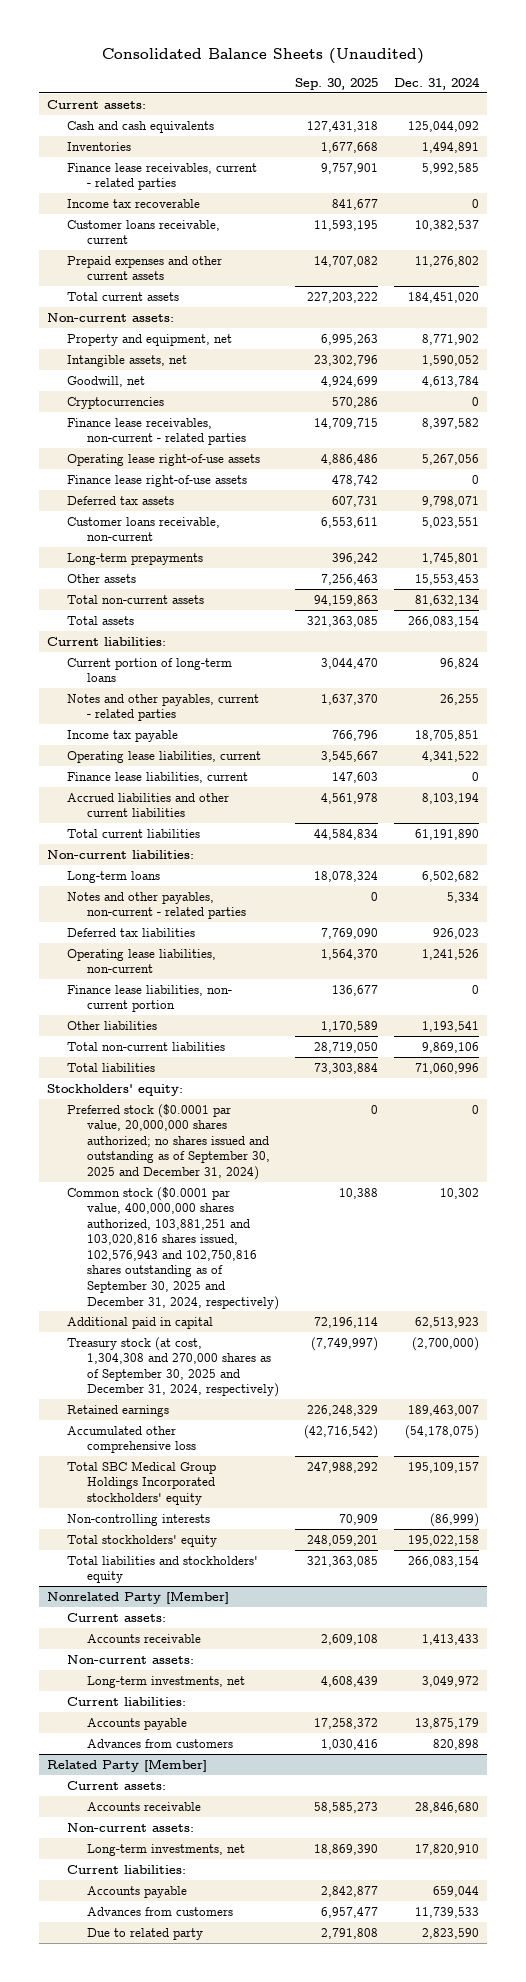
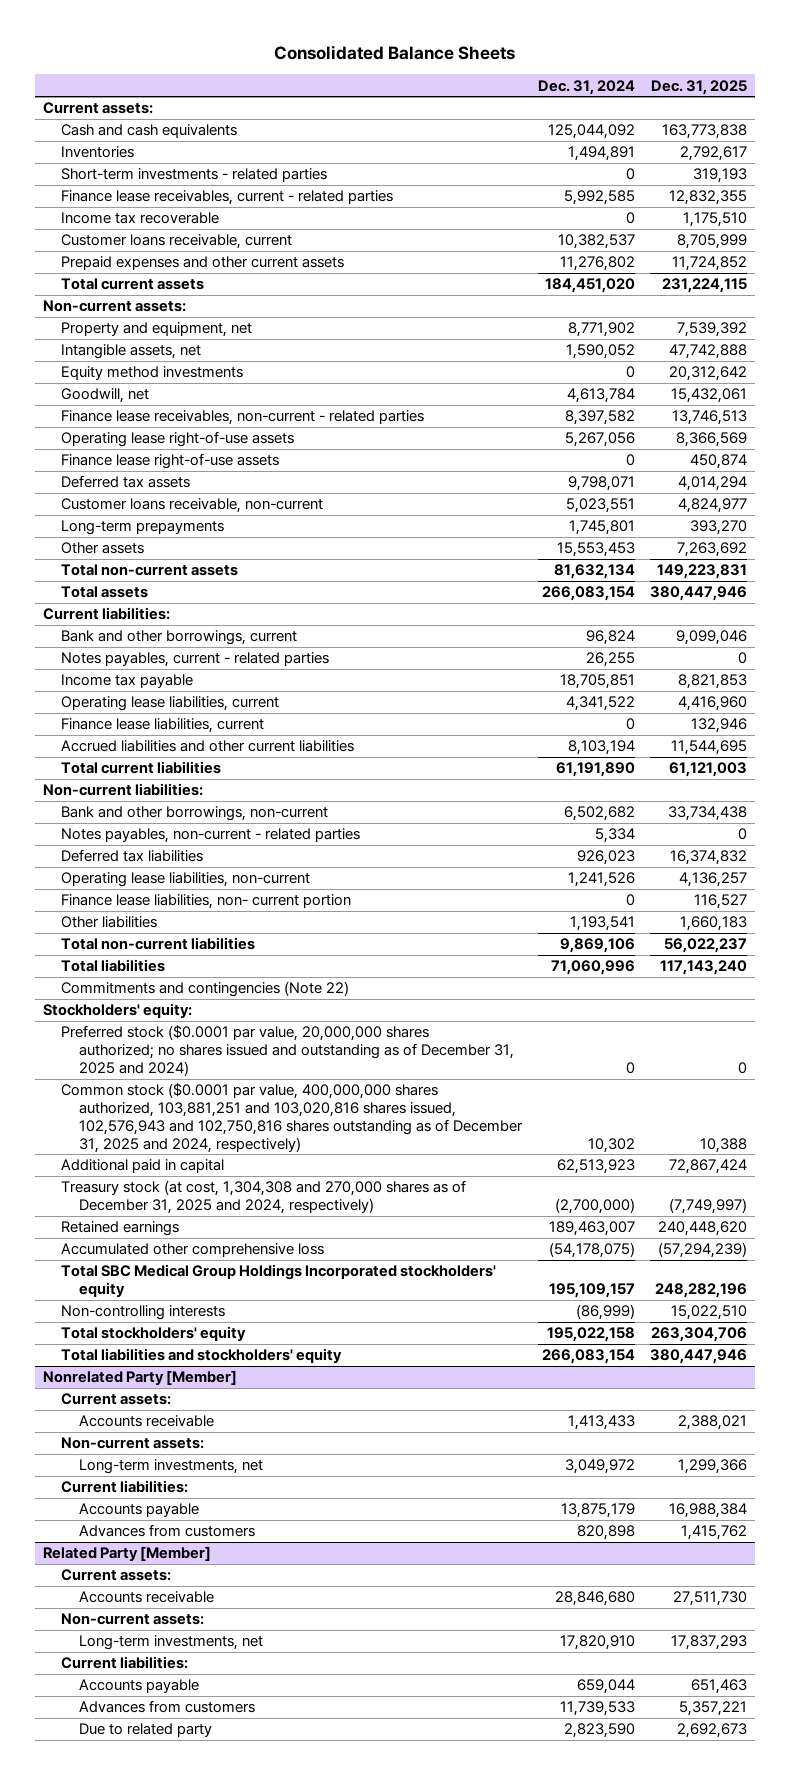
[102,48,425,65] Consolidated Balance Sheets (Unaudited) -> [274,45,516,61] Consolidated Balance Sheets
[294,77,378,90] Sep. 30, 2025 -> none
none -> [651,79,748,95] Dec. 31, 2025
none -> [61,168,328,183] Short-term investments - related parties
none -> [61,366,244,381] Equity method investments
[66,396,164,409] Cryptocurrencies -> none
[66,657,232,683] Current portion of long-term loans -> [61,630,298,646] Bank and other borrowings, current
[66,693,259,722] Notes and other payables, current - related parties -> [61,652,330,668] Notes payables, current - related parties
[66,870,160,883] Long-term loans -> [61,806,329,822] Bank and other borrowings, non-current
[66,891,246,920] Notes and other payables, non-current - related parties -> [61,828,361,844] Notes payables, non-current - related parties
none -> [61,981,350,998] Commitments and contingencies (Note 22)
[66,1103,270,1180] Preferred stock ($0.0001 par value, 20,000,000 shares authorized; no shares issued and outstanding as of September 30, 2025 and December 31, 2024) -> [61,1025,515,1076] Preferred stock ($0.0001 par value, 20,000,000 shares authorized; no shares issued and outstanding as of December 31, 2025 and 2024)
[66,1186,279,1310] Common stock ($0.0001 par value, 400,000,000 shares authorized, 103,881,251 and 103,020,816 shares issued, 102,576,943 and 102,750,816 shares outstanding as of September 30, 2025 and December 31, 2024, respectively) -> [61,1083,524,1153] Common stock ($0.0001 par value, 400,000,000 shares authorized, 103,881,251 and 103,020,816 shares issued, 102,576,943 and 102,750,816 shares outstanding as of December 31, 2025 and 2024, respectively)
[66,1336,279,1398] Treasury stock (at cost, 1,304,308 and 270,000 shares as of September 30, 2025 and December 31, 2024, respectively) -> [61,1180,467,1215] Treasury stock (at cost, 1,304,308 and 270,000 shares as of December 31, 2025 and 2024, respectively)

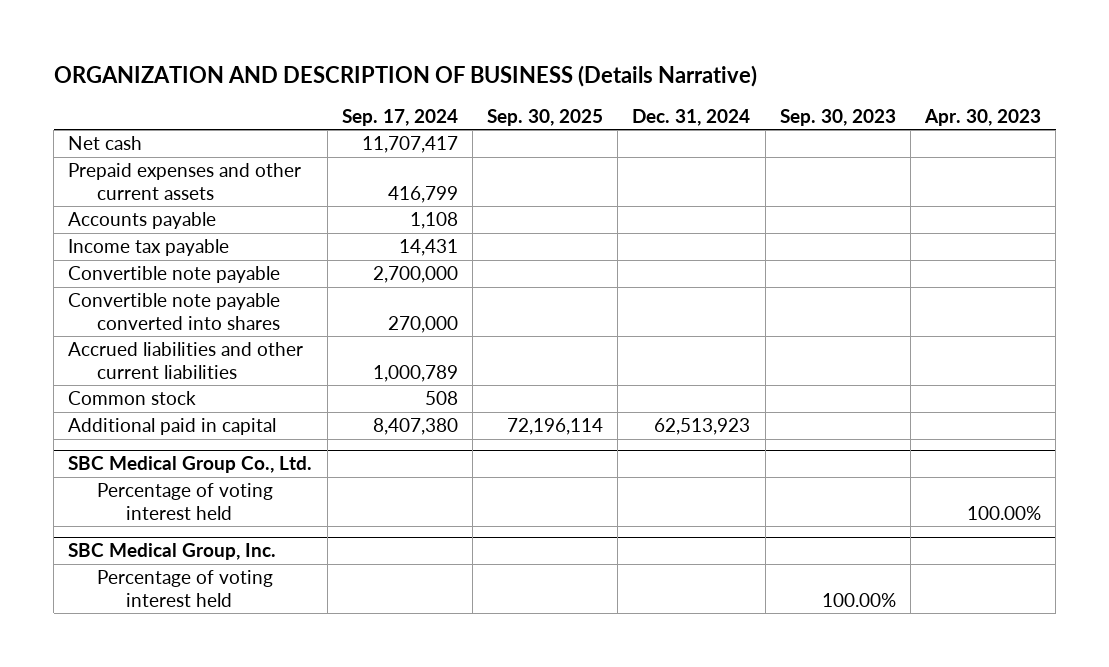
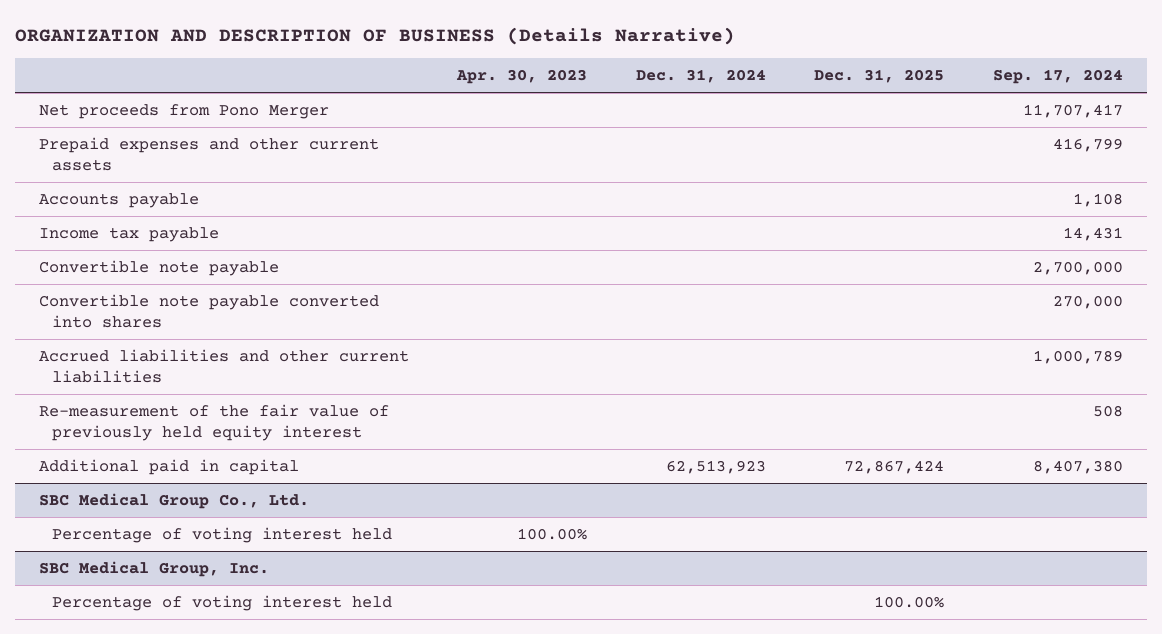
[487,108,604,126] Sep. 30, 2025 -> none
[779,108,896,126] Sep. 30, 2023 -> none
none -> [814,69,945,84] Dec. 31, 2025
[68,136,143,151] Net cash -> [39,103,330,119] Net proceeds from Pono Merger
[68,391,197,406] Common stock -> [39,403,390,442] Re-measurement of the fair value of previously held equity interest

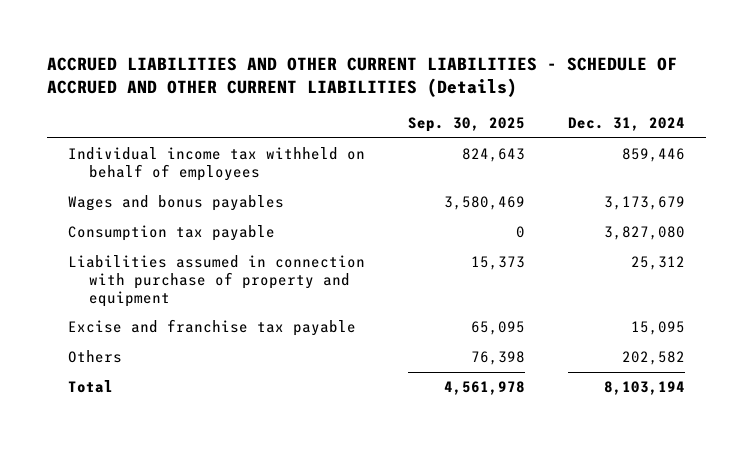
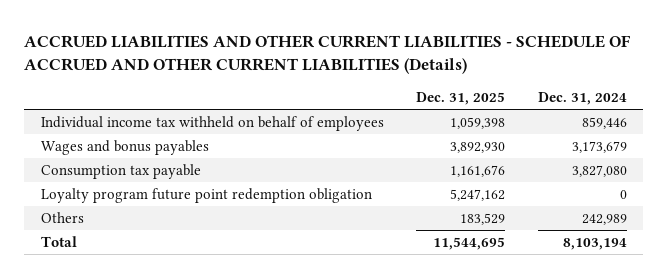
[407,117,525,133] Sep. 30, 2025 -> none
none -> [416,91,506,105] Dec. 31, 2025
[68,255,366,307] Liabilities assumed in connection with purchase of property and equipment -> none
[68,319,357,337] Excise and franchise tax payable -> none
none -> [40,187,372,203] Loyalty program future point redemption obligation
[621,351,685,366] 202,582 -> [581,213,627,225] 242,989

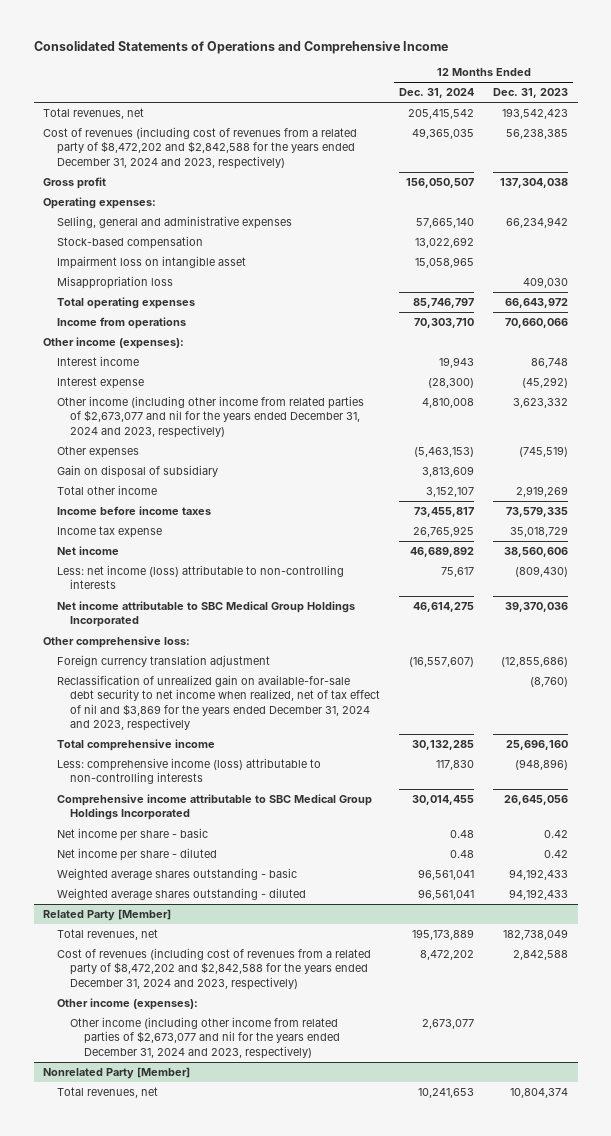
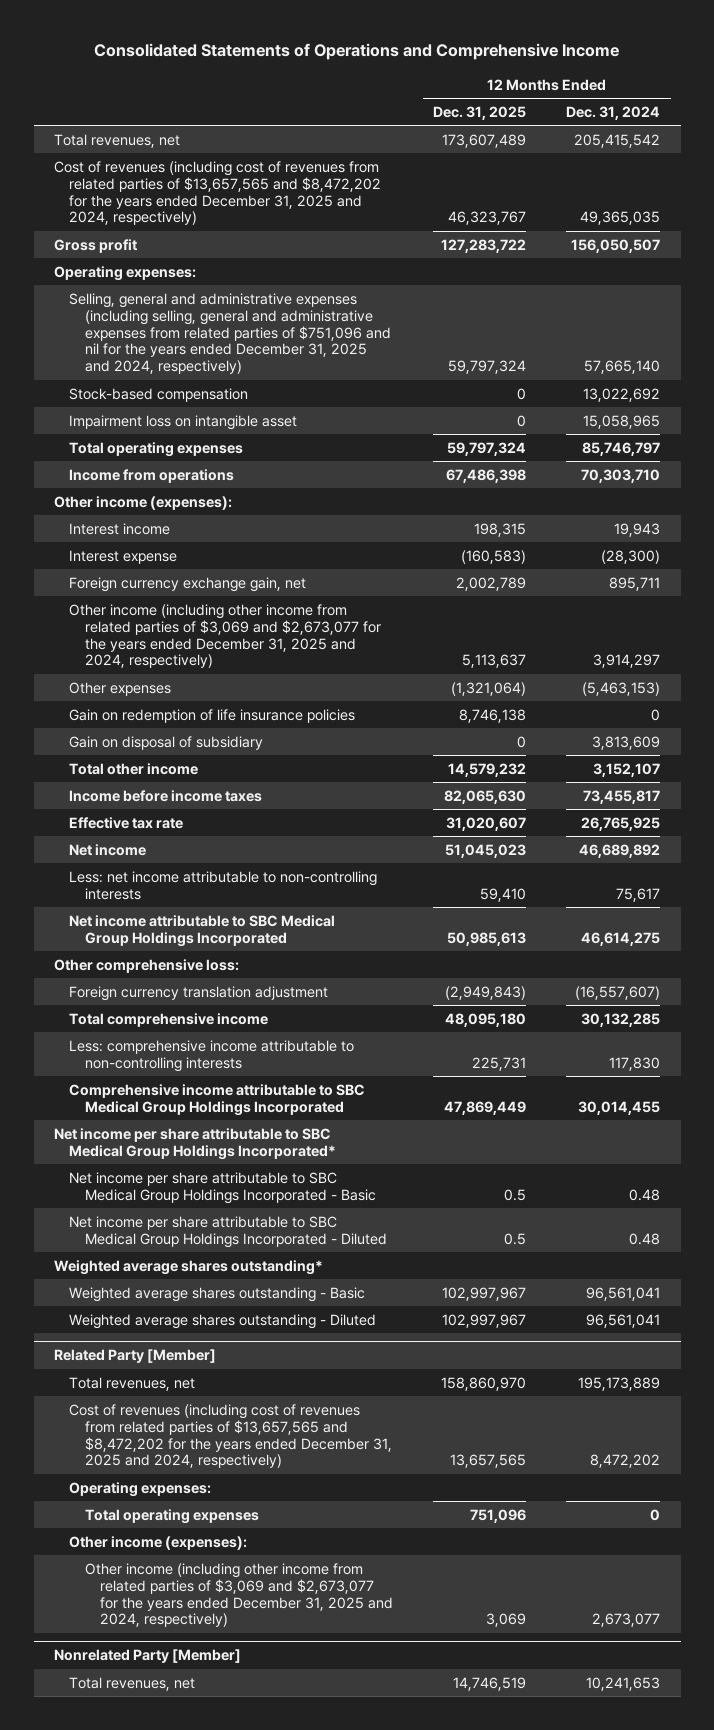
[493,88,569,99] Dec. 31, 2023 -> none
none -> [433,105,527,120] Dec. 31, 2025
[43,127,358,169] Cost of revenues (including cost of revenues from a related party of $8,472,202 and $2,842,588 for the years ended December 31, 2024 and 2023, respectively) -> [53,160,382,226] Cost of revenues (including cost of revenues from related parties of $13,657,565 and $8,472,202 for the years ended December 31, 2025 and 2024, respectively)
[56,216,292,230] Selling, general and administrative expenses -> [69,292,391,375] Selling, general and administrative expenses (including selling, general and administrative expenses from related parties of $751,096 and nil for the years ended December 31, 2025 and 2024, respectively)
[56,276,173,290] Misappropriation loss -> none
none -> [69,576,307,592] Foreign currency exchange gain, net
[56,396,364,438] Other income (including other income from related parties of $2,673,077 and nil for the years ended December 31, 2024 and 2023, respectively) -> [69,603,381,669] Other income (including other income from related parties of $3,069 and $2,673,077 for the years ended December 31, 2025 and 2024, respectively)
[422,398,475,409] 4,810,008 -> [593,654,661,669] 3,914,297
none -> [69,708,356,723] Gain on redemption of life insurance policies
[56,526,162,539] Income tax expense -> [69,816,184,829] Effective tax rate
[56,565,344,590] Less: net income (loss) attributable to non-controlling interests -> [69,870,378,900] Less: net income attributable to non-controlling interests
[56,675,381,731] Reclassification of unrealized gain on available-for-sale debt security to net income when realized, net of tax effect of nil and $3,869 for the years ended December 31, 2024 and 2023, respectively -> none
[56,758,321,785] Less: comprehensive income (loss) attributable to non-controlling interests -> [69,1039,355,1072] Less: comprehensive income attributable to non-controlling interests
none -> [53,1127,337,1160] Net income per share attributable to SBC Medical Group Holdings Incorporated*
[56,828,208,842] Net income per share - basic -> [69,1171,376,1204] Net income per share attributable to SBC Medical Group Holdings Incorporated - Basic
[56,848,217,862] Net income per share - diluted -> [69,1215,387,1248] Net income per share attributable to SBC Medical Group Holdings Incorporated - Diluted
none -> [53,1259,323,1275] Weighted average shares outstanding*
[56,868,297,881] Weighted average shares outstanding - basic -> [69,1286,366,1302] Weighted average shares outstanding - Basic
[56,888,306,901] Weighted average shares outstanding - diluted -> [69,1313,377,1329] Weighted average shares outstanding - Diluted
[56,948,371,990] Cost of revenues (including cost of revenues from a related party of $8,472,202 and $2,842,588 for the years ended December 31, 2024 and 2023, respectively) -> [69,1403,392,1469] Cost of revenues (including cost of revenues from related parties of $13,657,565 and $8,472,202 for the years ended December 31, 2025 and 2024, respectively)
none -> [69,1481,212,1497] Operating expenses:
none -> [84,1508,259,1524] Total operating expenses
[70,1017,340,1059] Other income (including other income from related parties of $2,673,077 and nil for the years ended December 31, 2024 and 2023, respectively) -> [84,1562,394,1628] Other income (including other income from related parties of $3,069 and $2,673,077 for the years ended December 31, 2025 and 2024, respectively)

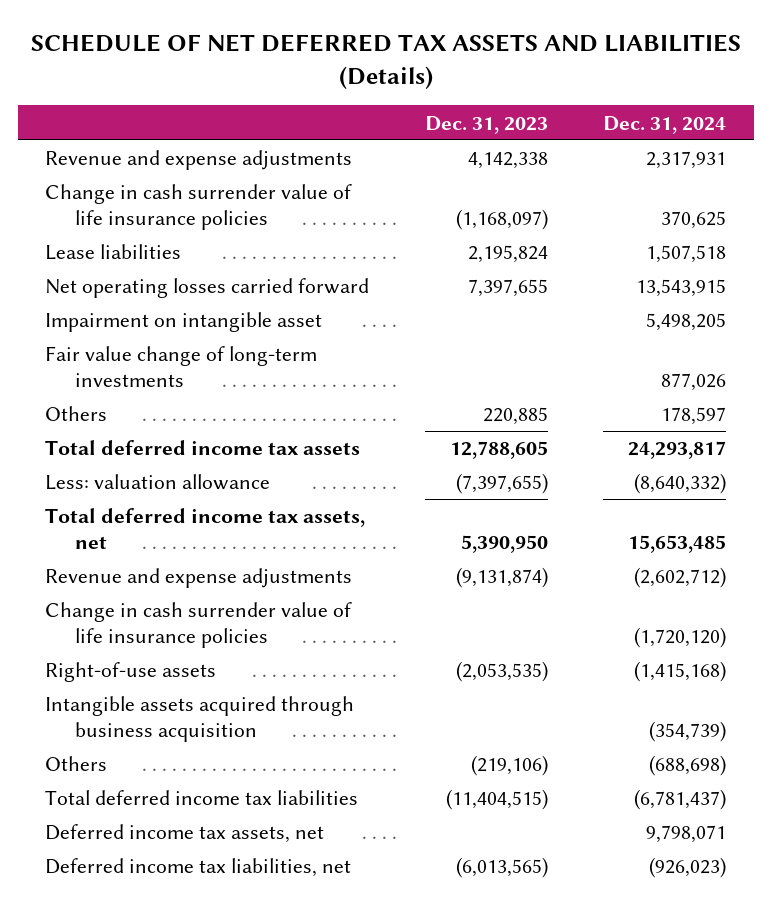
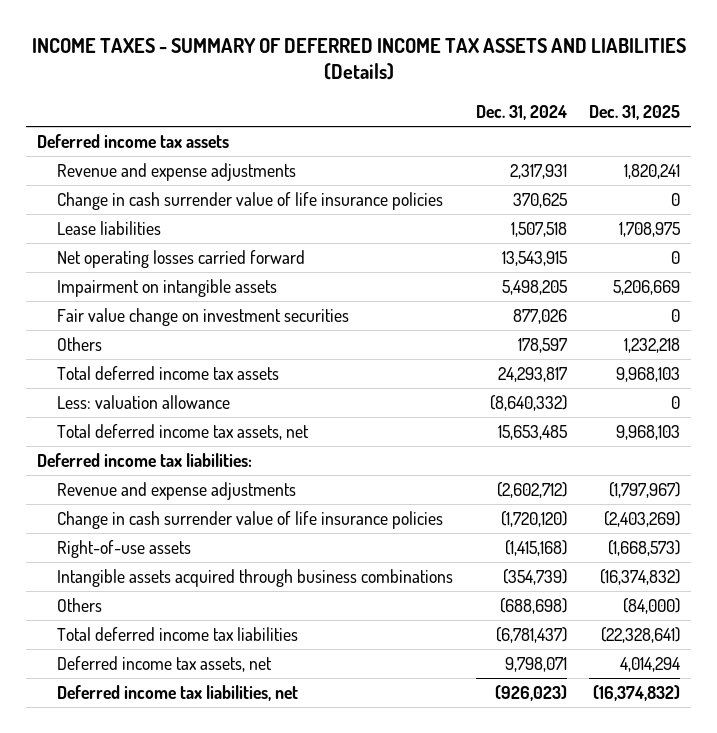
[30,33,741,90] SCHEDULE OF NET DEFERRED TAX ASSETS AND LIABILITIES (Details) -> [31,37,686,81] INCOME TAXES - SUMMARY OF DEFERRED INCOME TAX ASSETS AND LIABILITIES (Details)
[424,115,548,134] Dec. 31, 2023 -> none
none -> [589,104,681,120] Dec. 31, 2025
none -> [36,134,229,149] Deferred income tax assets
[45,312,323,333] Impairment on intangible asset -> [57,279,278,298] Impairment on intangible assets
[45,346,318,388] Fair value change of long-term investments -> [57,308,350,327] Fair value change on investment securities
none -> [36,453,252,468] Deferred income tax liabilities:
[45,696,355,743] Intangible assets acquired through business acquisition -> [57,569,454,588] Intangible assets acquired through business combinations

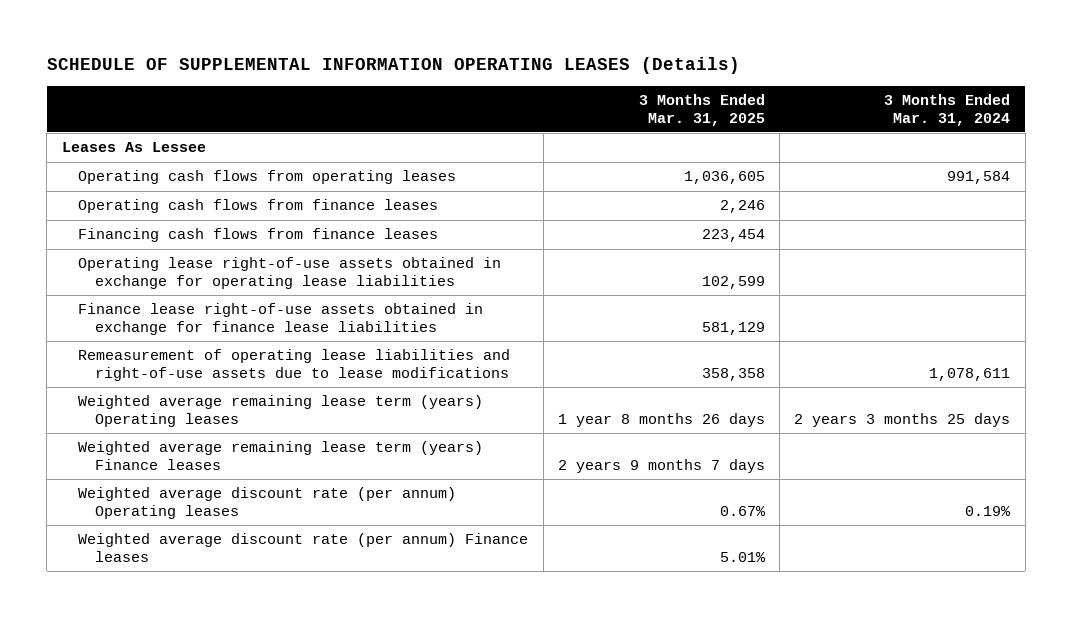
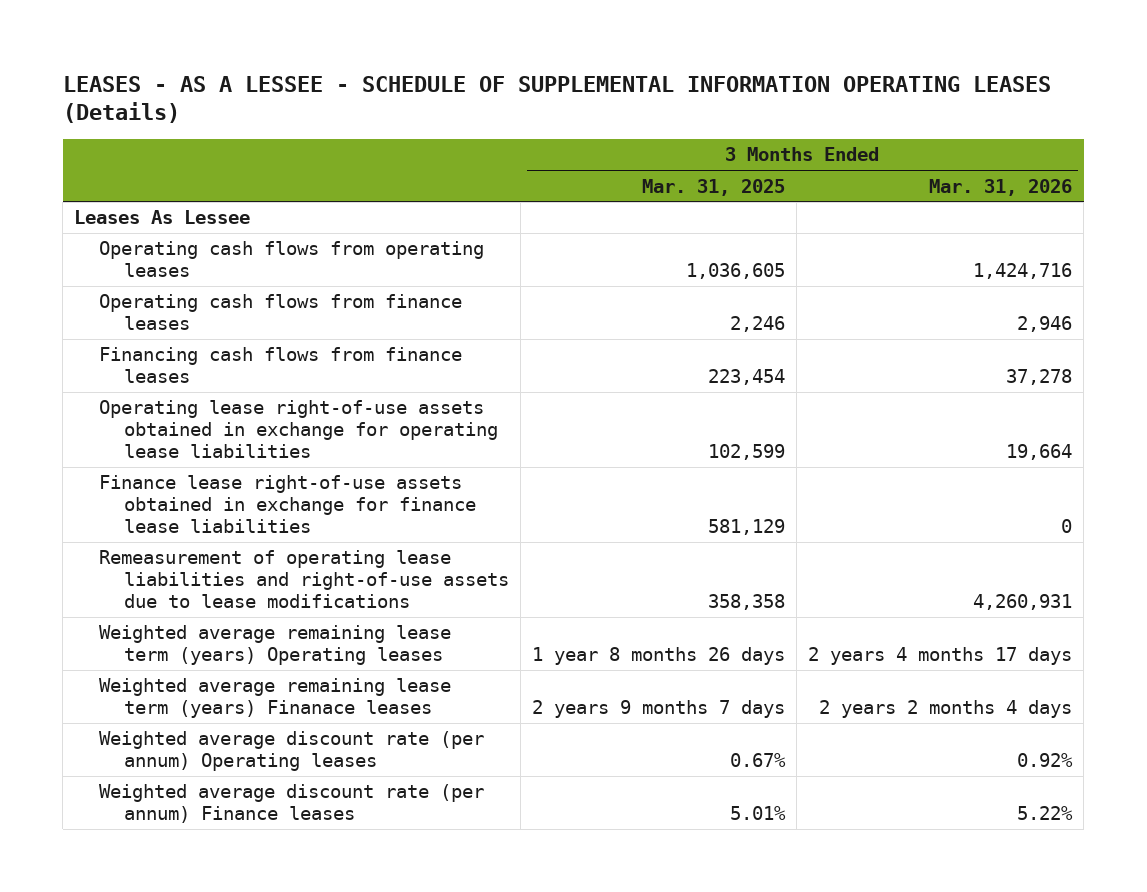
[46,57,740,75] SCHEDULE OF SUPPLEMENTAL INFORMATION OPERATING LEASES (Details) -> [62,75,1051,124] LEASES - AS A LESSEE - SCHEDULE OF SUPPLEMENTAL INFORMATION OPERATING LEASES (Details)
[884,93,1011,126] 3 Months Ended Mar. 31, 2024 -> none
none -> [929,178,1073,196] Mar. 31, 2026
[78,441,484,471] Weighted average remaining lease term (years) Finance leases -> [99,678,452,719] Weighted average remaining lease term (years) Finanace leases

